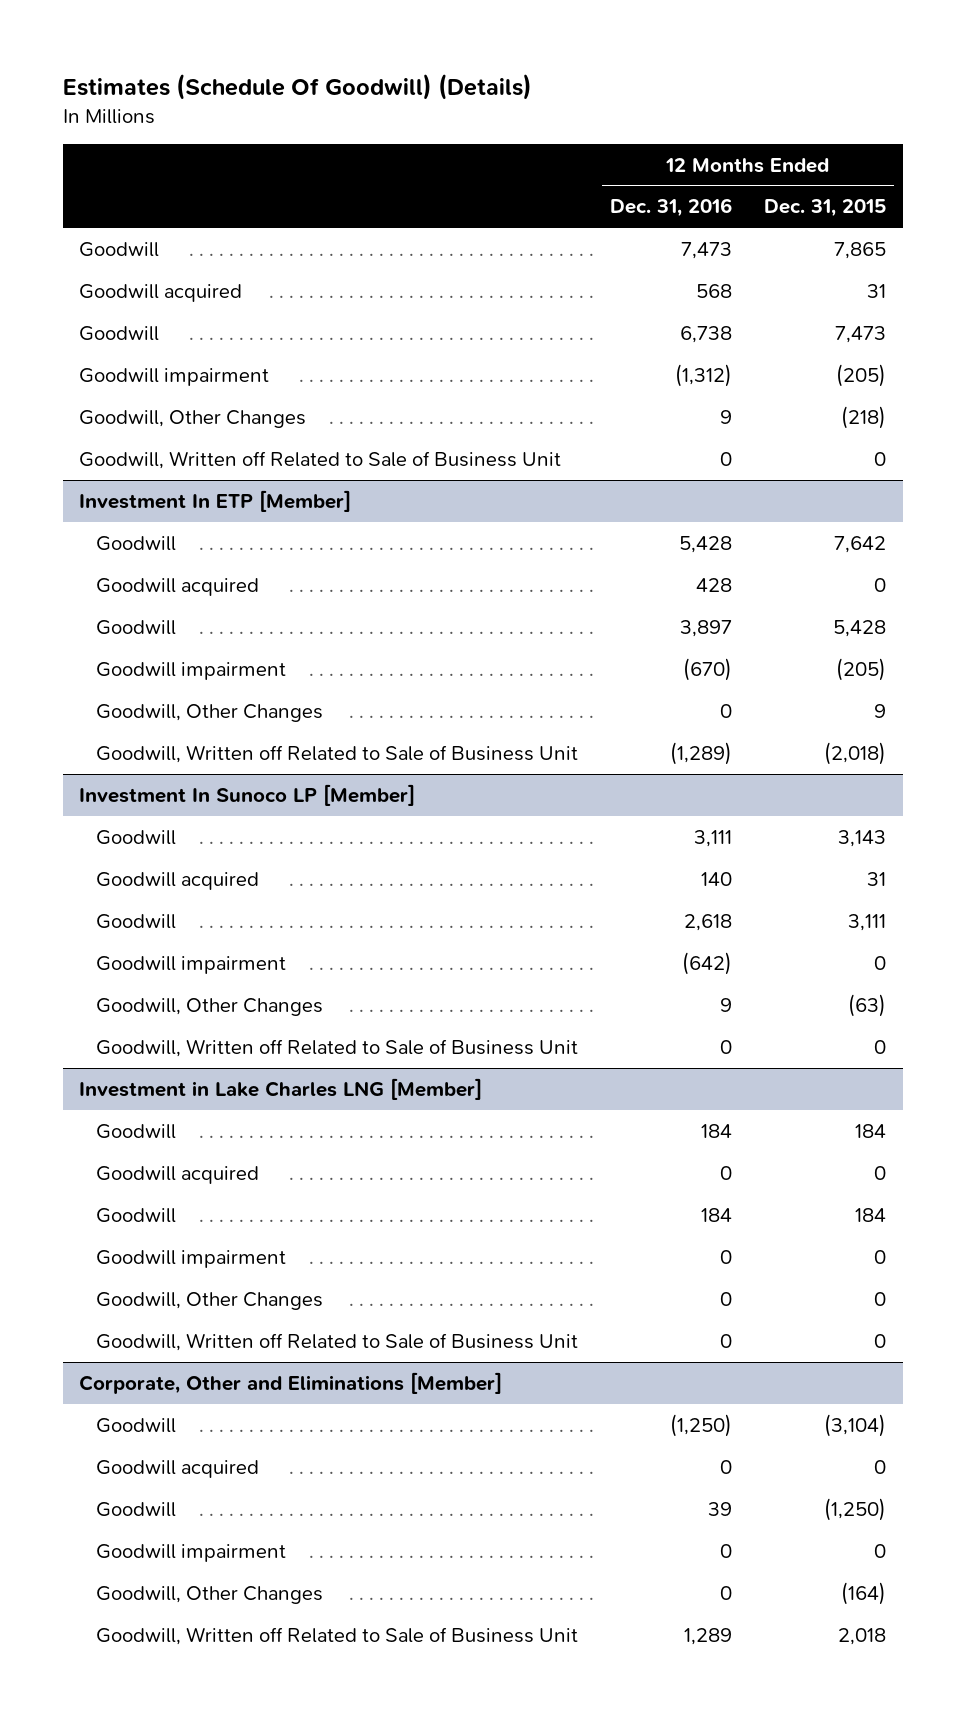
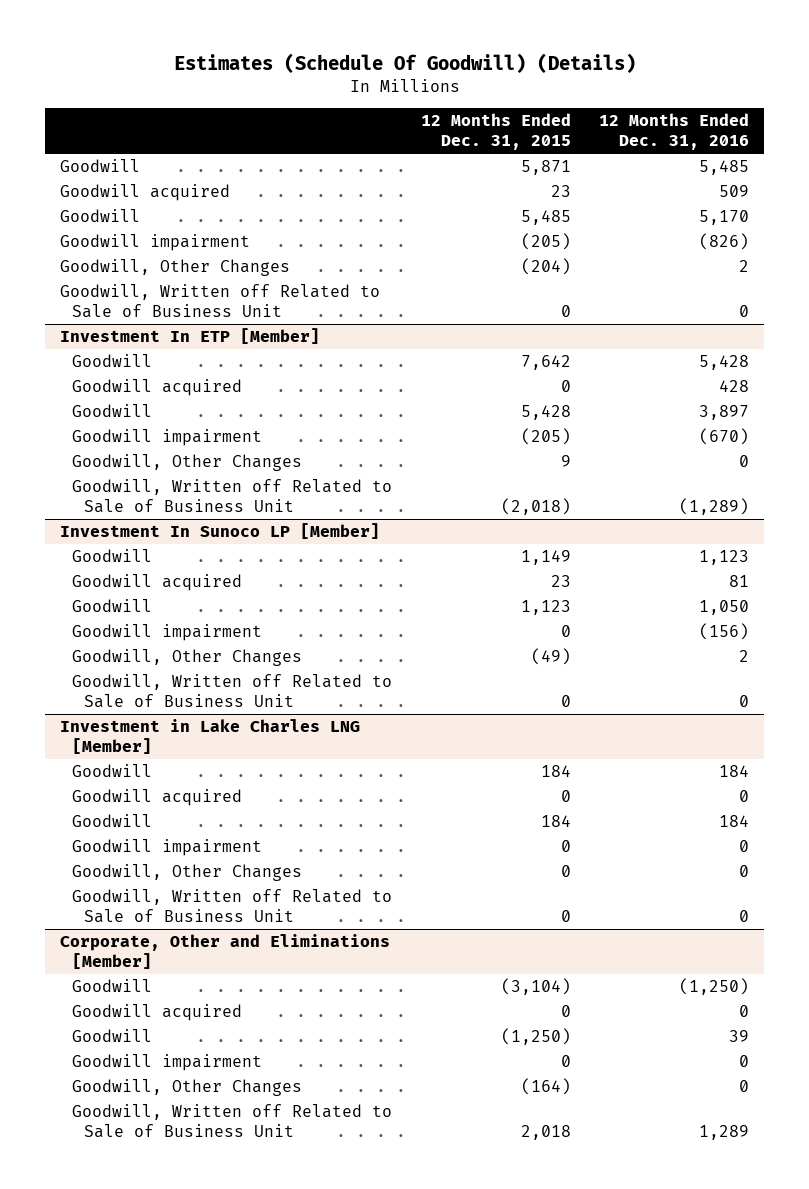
[681,241,733,259] 7,473 -> [699,160,750,176] 5,485
[834,241,887,259] 7,865 -> [520,160,571,176] 5,871
[696,283,733,298] 568 -> [719,185,750,198] 509
[867,283,887,298] 31 -> [550,185,571,198] 23
[680,325,733,343] 6,738 -> [699,210,750,226] 5,170
[835,325,887,343] 7,473 -> [520,210,571,226] 5,485
[675,363,733,387] (1,312) -> [699,233,750,251] (826)
[720,409,733,424] 9 -> [739,260,750,273] 2
[841,405,887,429] (218) -> [520,258,571,276] (204)
[694,829,733,847] 3,111 -> [699,550,750,566] 1,123
[838,829,887,847] 3,143 -> [520,550,571,566] 1,149
[701,871,733,886] 140 -> [729,575,750,588] 81
[867,871,887,886] 31 -> [550,575,571,588] 23
[684,913,733,931] 2,618 -> [699,600,750,616] 1,050
[848,913,887,931] 3,111 -> [520,600,571,616] 1,123
[682,951,733,975] (642) -> [699,623,750,641] (156)
[720,997,733,1012] 9 -> [739,650,750,663] 2
[848,993,887,1017] (63) -> [530,648,571,666] (49)

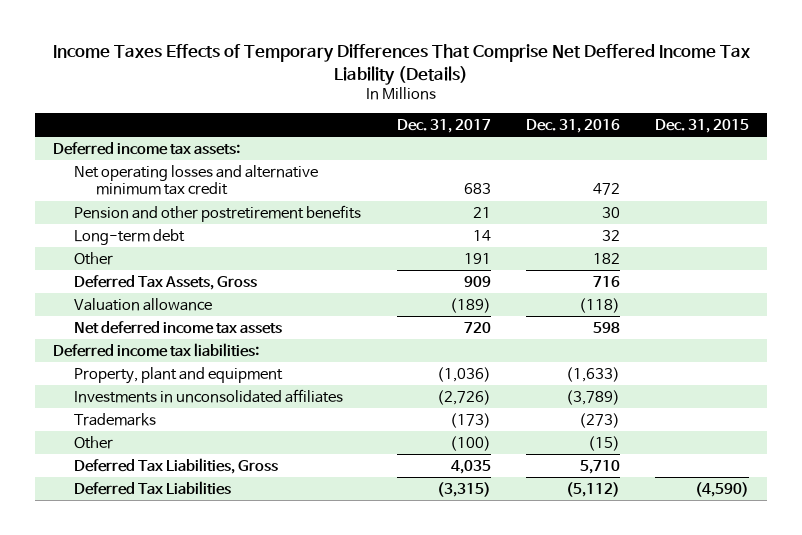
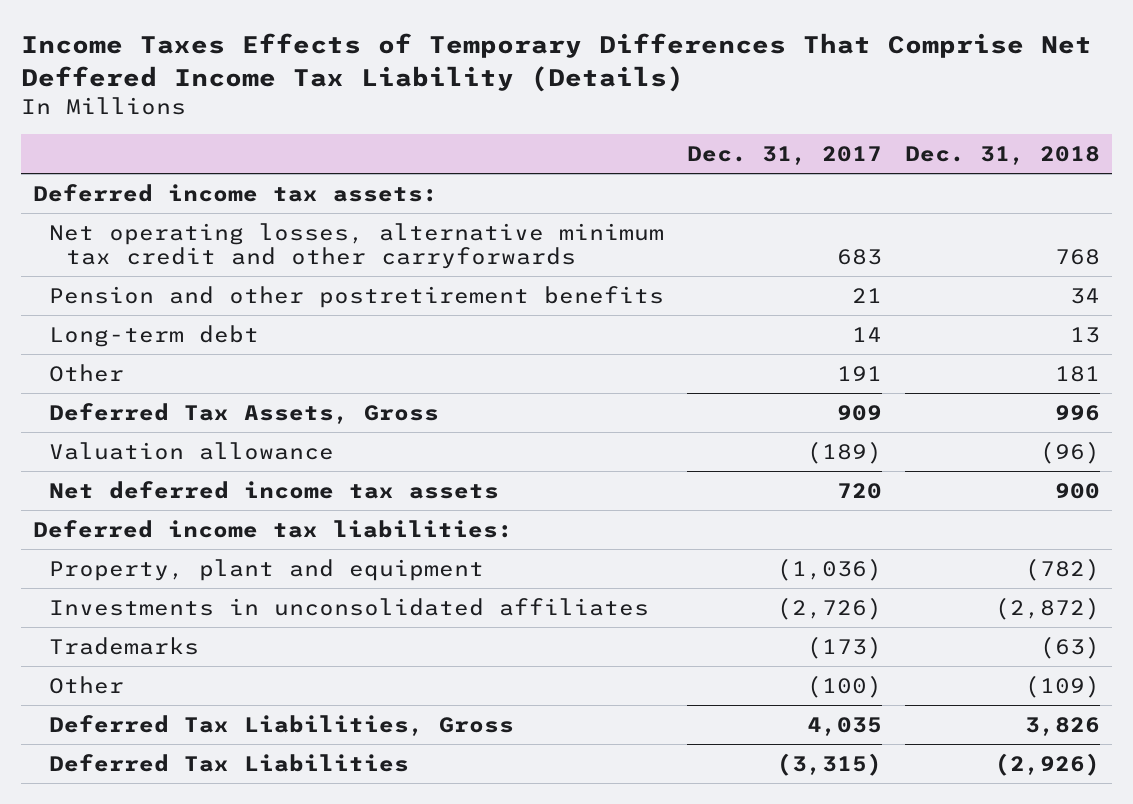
[526,118,621,133] Dec. 31, 2016 -> none
[655,118,750,133] Dec. 31, 2015 -> none
none -> [905,146,1101,166] Dec. 31, 2018
[74,164,319,196] Net operating losses and alternative minimum tax credit -> [49,222,665,270] Net operating losses, alternative minimum tax credit and other carryforwards

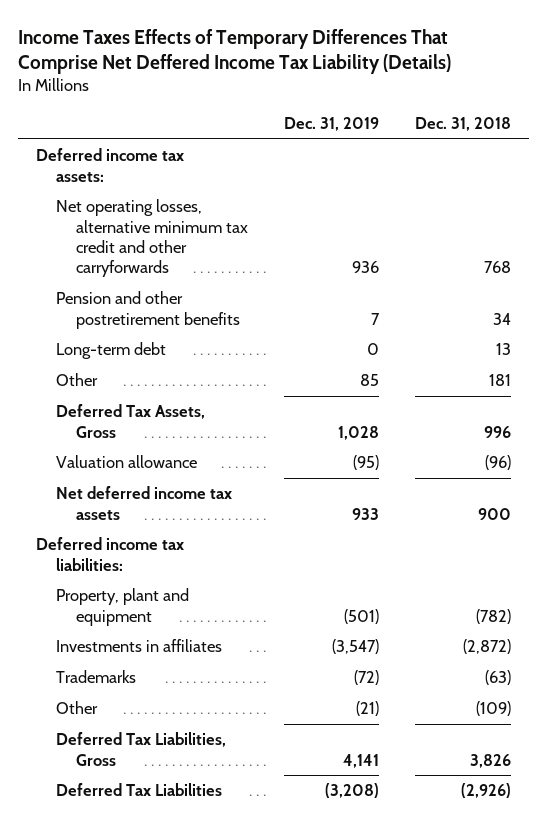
[687,146,883,166] Dec. 31, 2017 -> none
none -> [284,116,380,131] Dec. 31, 2019
[49,597,650,616] Investments in unconsolidated affiliates -> [56,639,223,653] Investments in affiliates

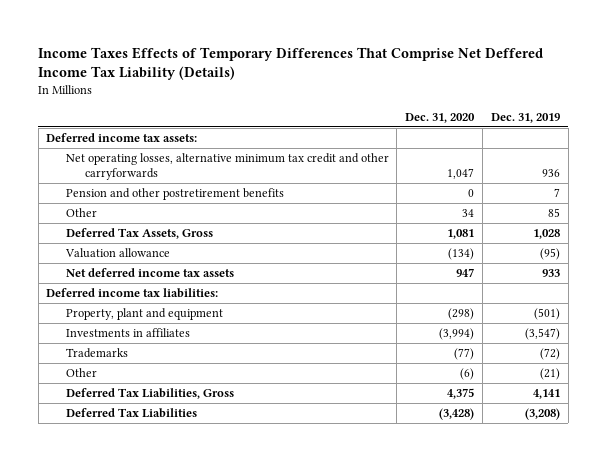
[415,116,512,131] Dec. 31, 2018 -> none
none -> [405,113,476,124] Dec. 31, 2020
[56,342,167,360] Long-term debt -> none

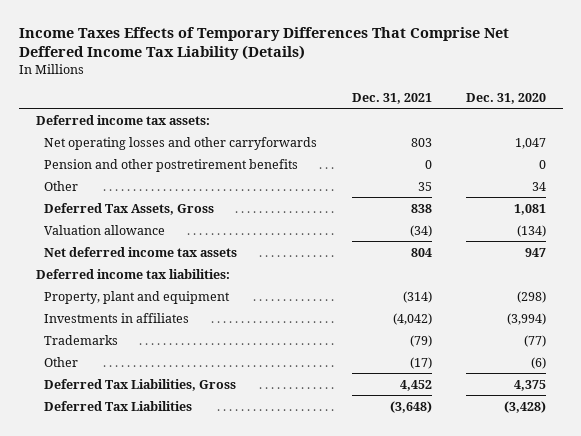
[490,113,560,124] Dec. 31, 2019 -> none
none -> [351,92,432,104] Dec. 31, 2021
[65,152,389,181] Net operating losses, alternative minimum tax credit and other carryforwards -> [44,136,318,150] Net operating losses and other carryforwards

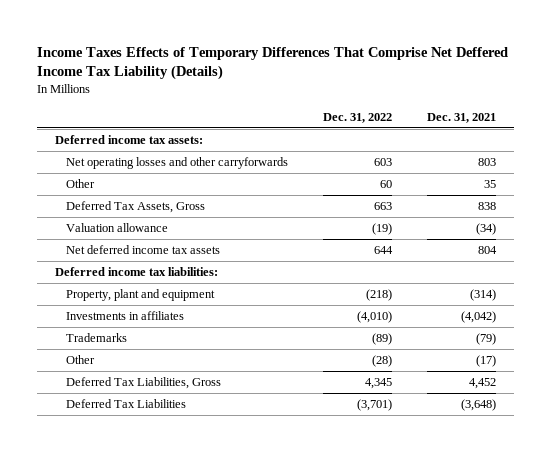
[465,92,546,104] Dec. 31, 2020 -> none
none -> [322,112,392,123] Dec. 31, 2022
[44,158,299,172] Pension and other postretirement benefits -> none

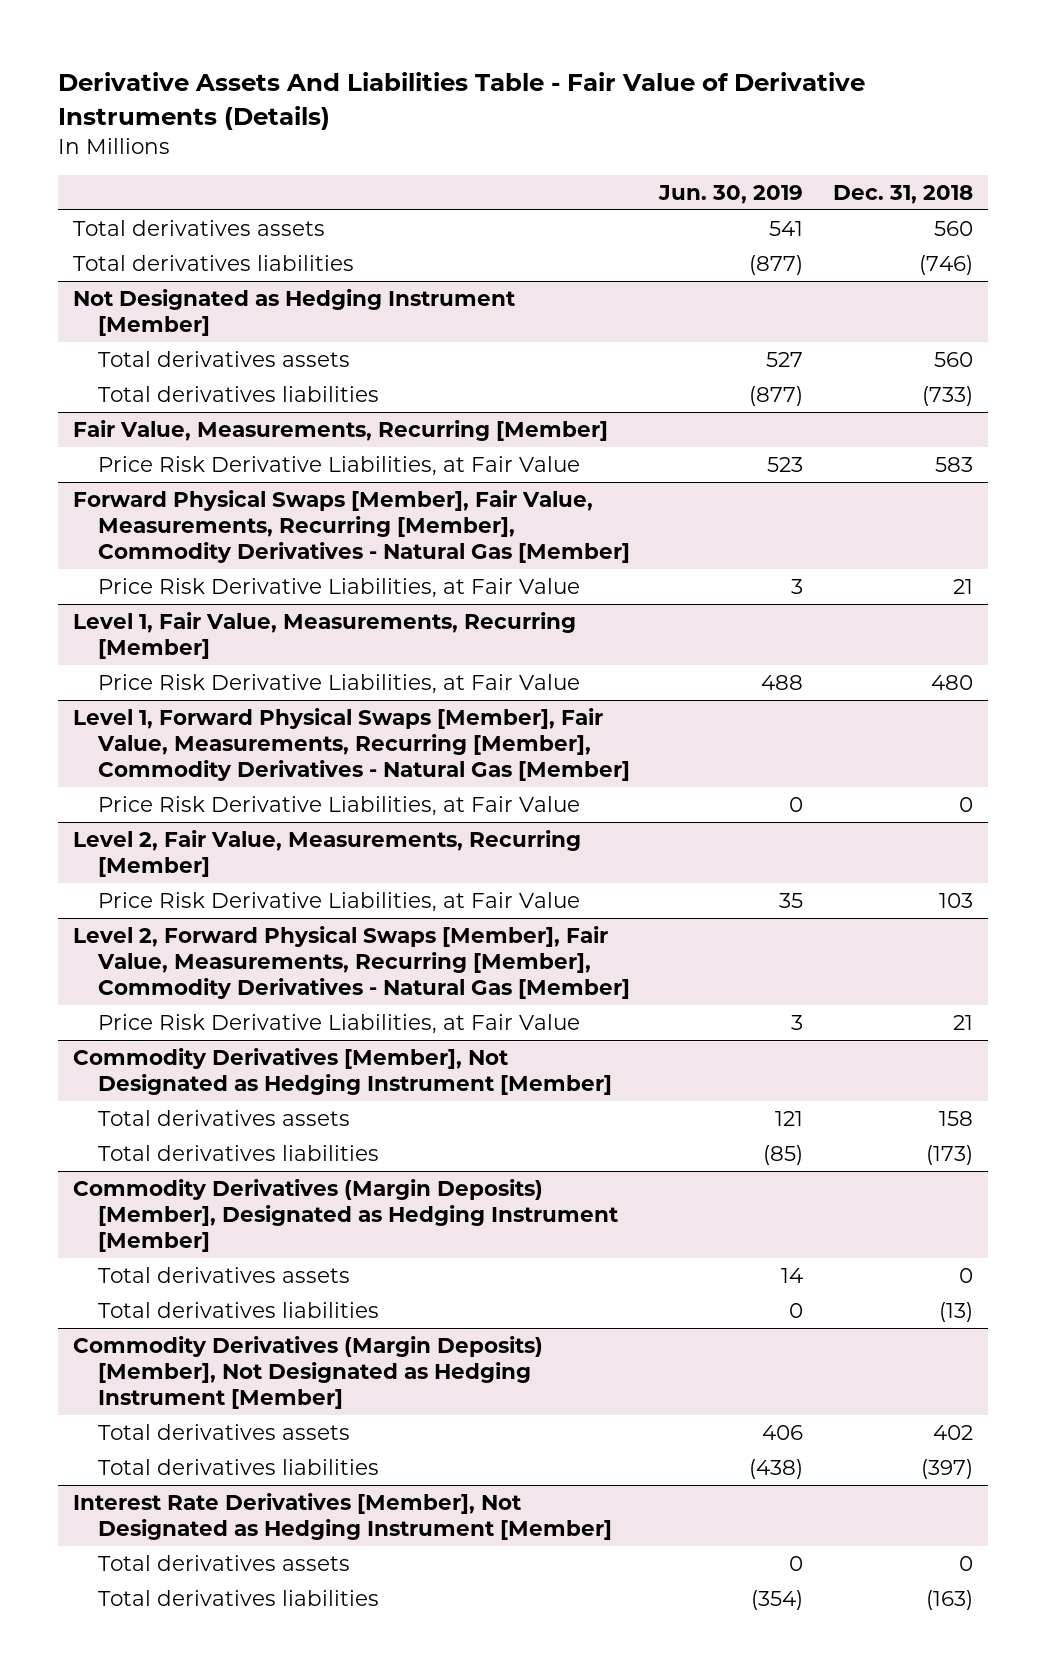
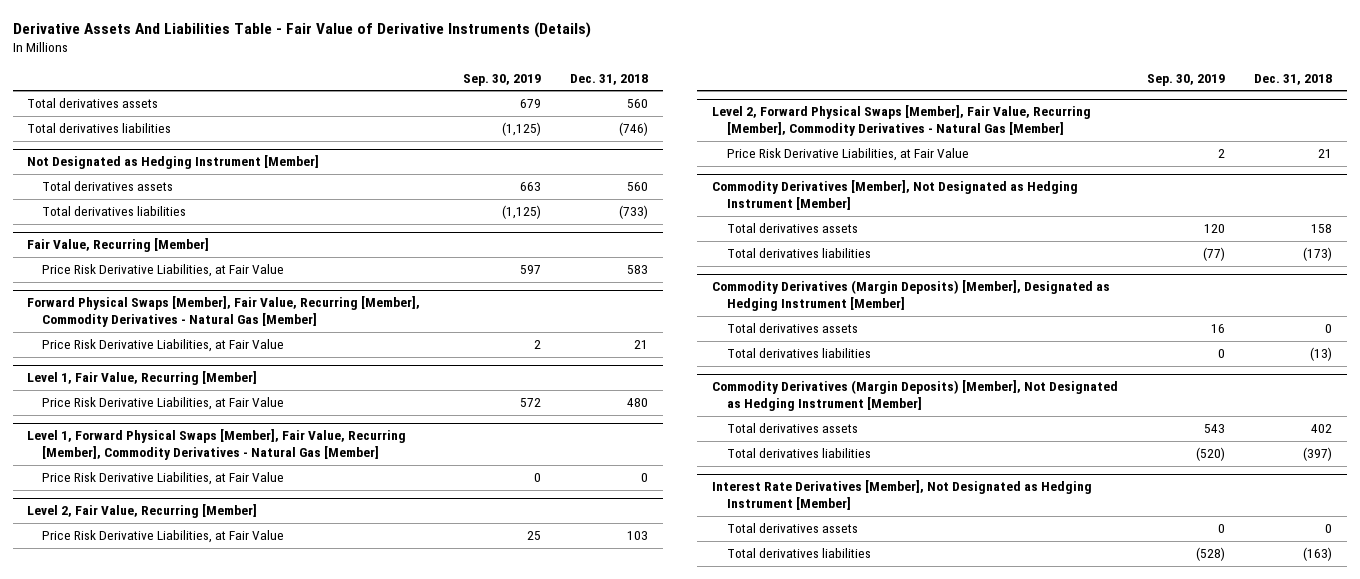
[658,184,804,204] Jun. 30, 2019 -> none
none -> [462,73,541,86] Sep. 30, 2019
[73,419,609,441] Fair Value, Measurements, Recurring [Member] -> [27,238,210,253] Fair Value, Recurring [Member]
[73,489,630,564] Forward Physical Swaps [Member], Fair Value, Measurements, Recurring [Member], Commodity Derivatives - Natural Gas [Member] -> [27,296,421,328] Forward Physical Swaps [Member], Fair Value, Recurring [Member], Commodity Derivatives - Natural Gas [Member]
[73,611,577,660] Level 1, Fair Value, Measurements, Recurring [Member] -> [27,371,258,386] Level 1, Fair Value, Recurring [Member]
[73,707,630,782] Level 1, Forward Physical Swaps [Member], Fair Value, Measurements, Recurring [Member], Commodity Derivatives - Natural Gas [Member] -> [27,429,407,461] Level 1, Forward Physical Swaps [Member], Fair Value, Recurring [Member], Commodity Derivatives - Natural Gas [Member]
[73,829,582,878] Level 2, Fair Value, Measurements, Recurring [Member] -> [27,504,258,519] Level 2, Fair Value, Recurring [Member]
[73,925,630,1000] Level 2, Forward Physical Swaps [Member], Fair Value, Measurements, Recurring [Member], Commodity Derivatives - Natural Gas [Member] -> [711,105,1091,137] Level 2, Forward Physical Swaps [Member], Fair Value, Recurring [Member], Commodity Derivatives - Natural Gas [Member]

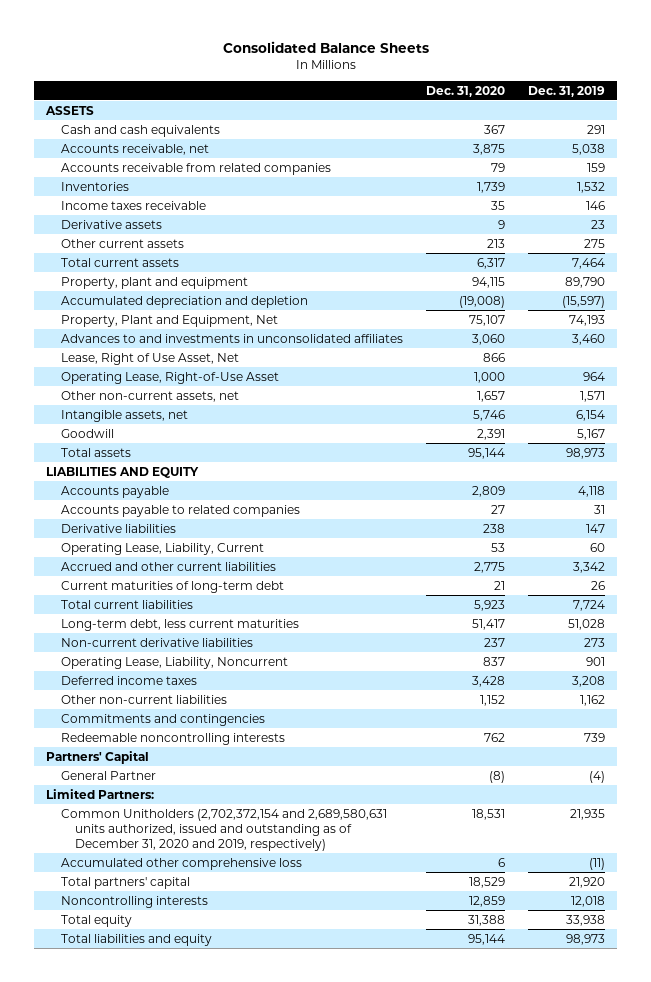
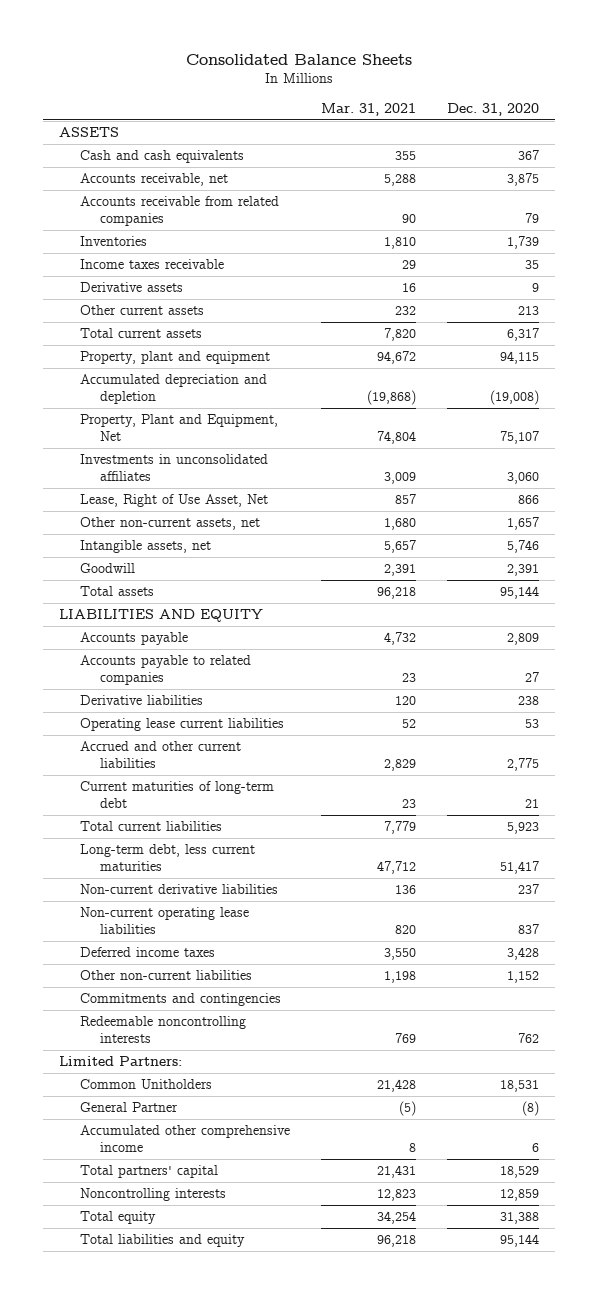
[528,85,606,97] Dec. 31, 2019 -> none
none -> [321,102,417,116] Mar. 31, 2021
[60,333,403,343] Advances to and investments in unconsolidated affiliates -> [79,454,268,481] Investments in unconsolidated affiliates
[60,371,279,384] Operating Lease, Right-of-Use Asset -> none
[60,542,264,555] Operating Lease, Liability, Current -> [79,718,284,732] Operating lease current liabilities
[60,656,288,669] Operating Lease, Liability, Noncurrent -> [79,907,249,934] Non-current operating lease liabilities
[46,750,150,764] Partners' Capital -> none
[60,808,387,851] Common Unitholders (2,702,372,154 and 2,689,580,631 units authorized, issued and outstanding as of December 31, 2020 and 2019, respectively) -> [79,1079,212,1090] Common Unitholders
[60,770,156,780] General Partner -> [79,1102,178,1113] General Partner
[60,857,302,870] Accumulated other comprehensive loss -> [79,1125,290,1152] Accumulated other comprehensive income

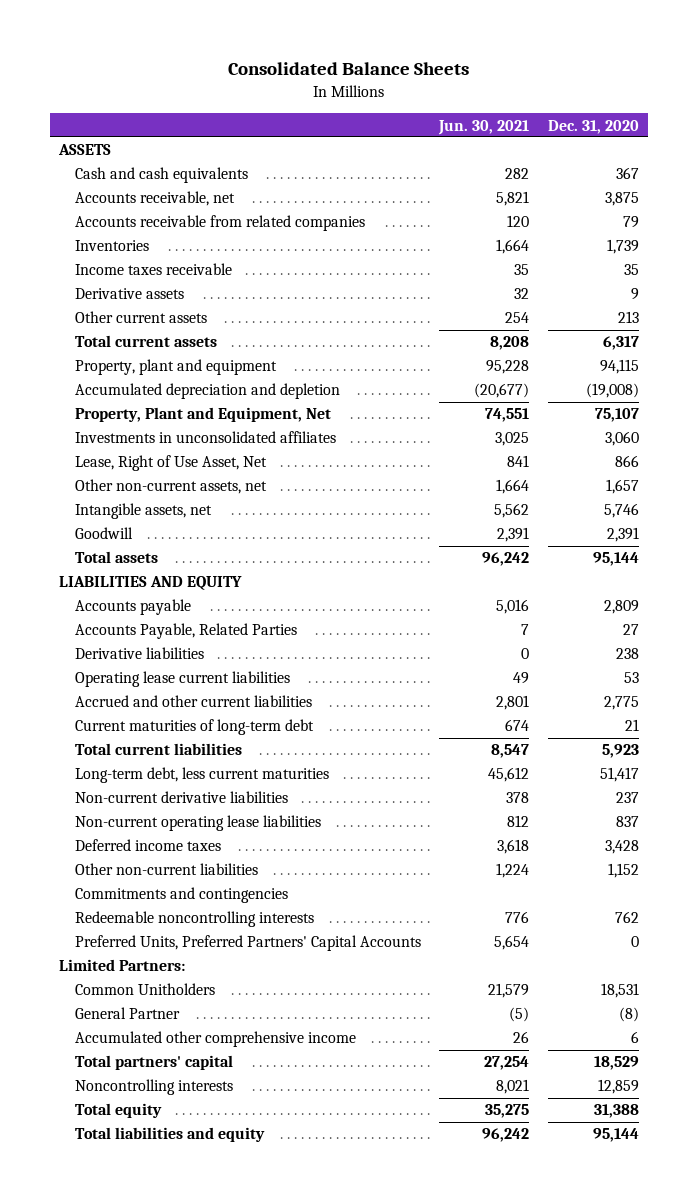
[321,102,417,116] Mar. 31, 2021 -> none
none -> [438,119,530,135] Jun. 30, 2021
[79,655,251,685] Accounts payable to related companies -> [74,623,297,640] Accounts Payable, Related Parties
none -> [74,935,421,952] Preferred Units, Preferred Partners' Capital Accounts

